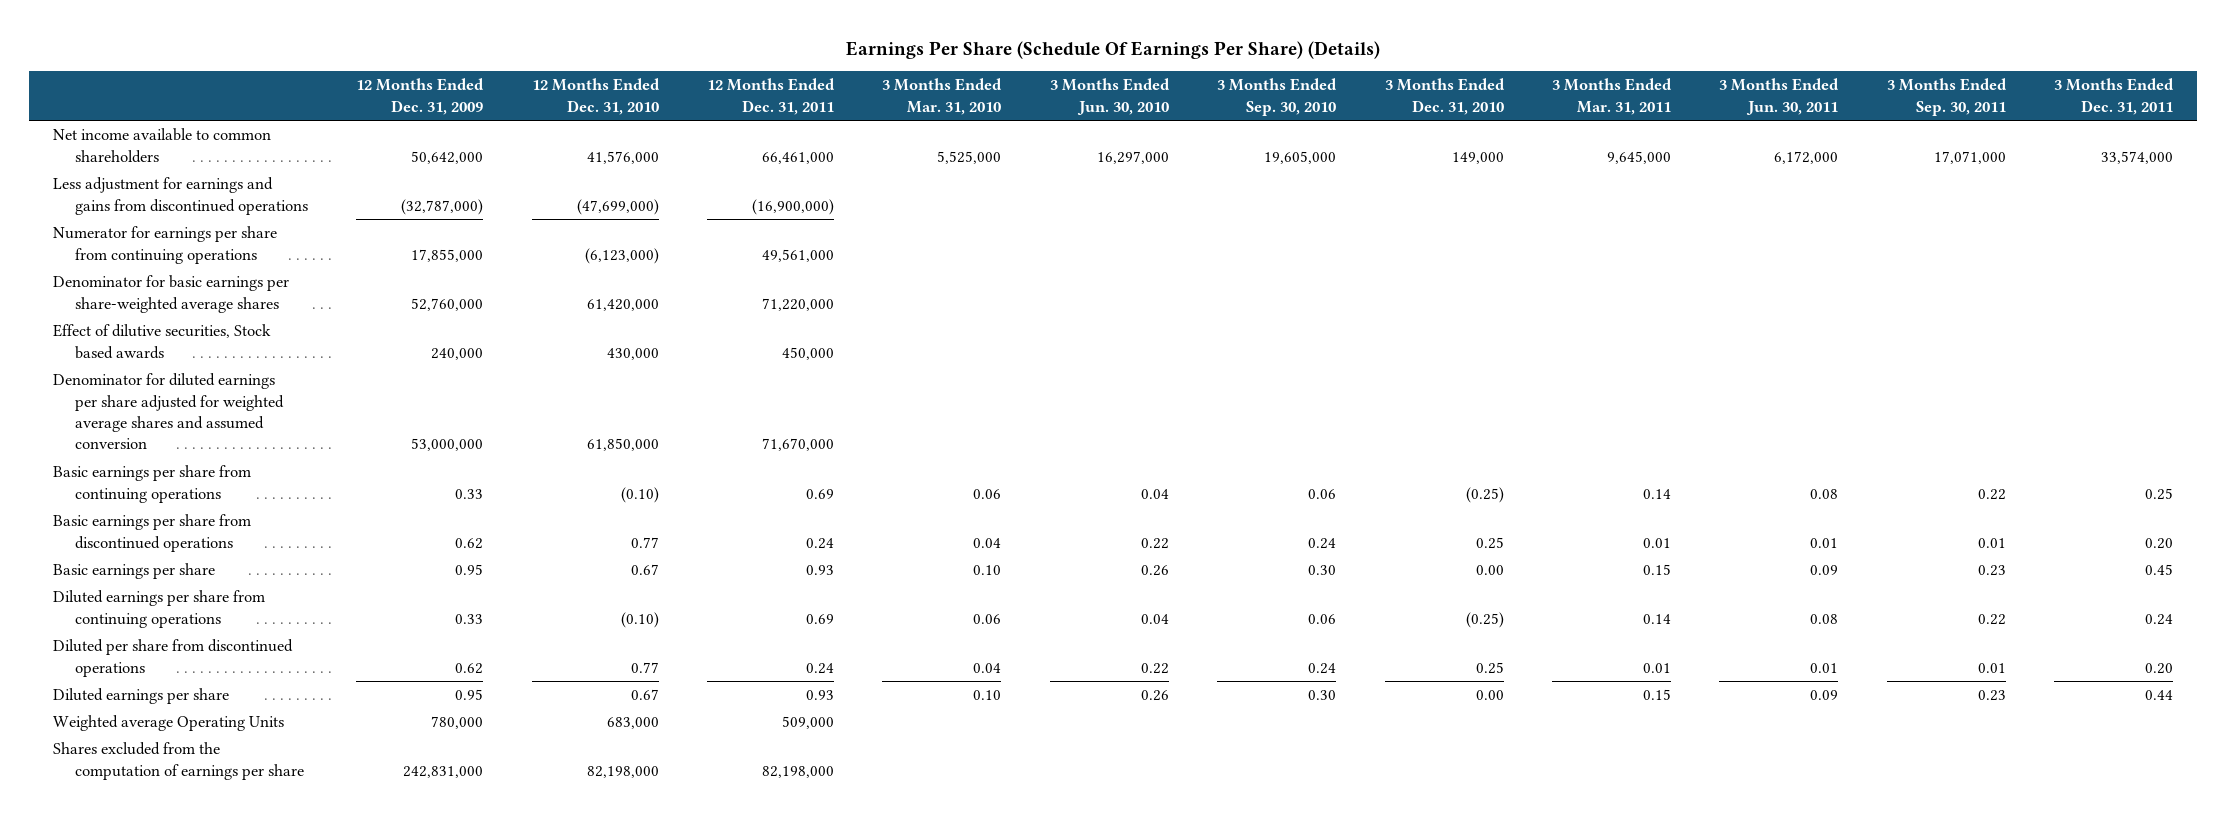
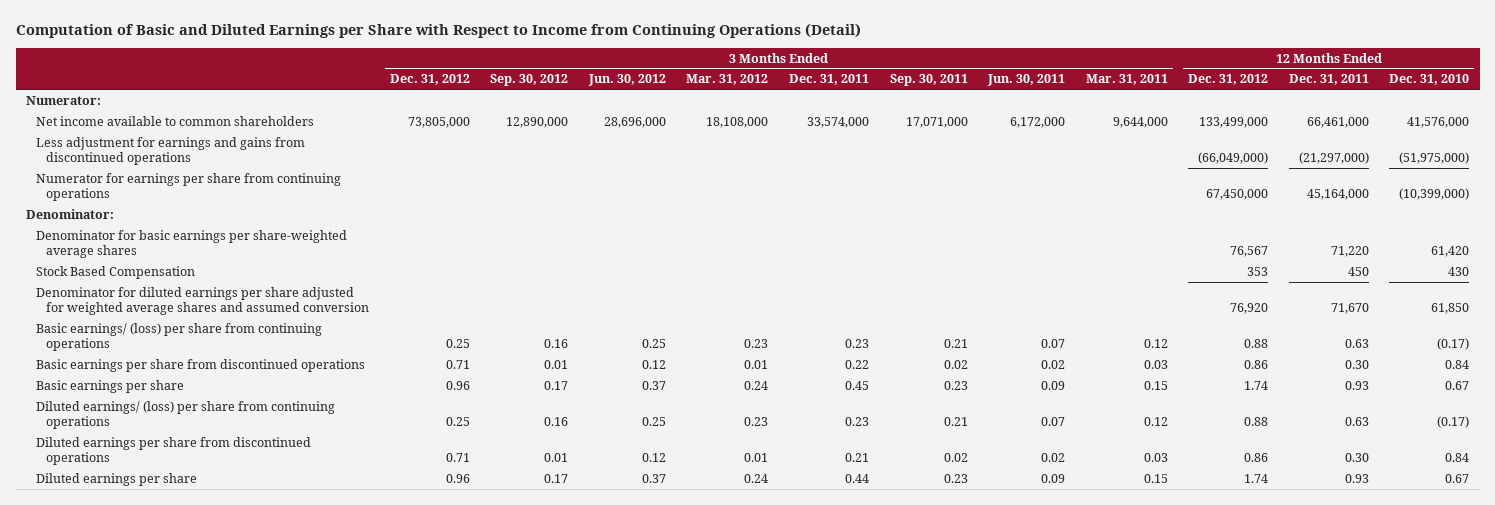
[846,40,1381,59] Earnings Per Share (Schedule Of Earnings Per Share) (Details) -> [15,23,861,39] Computation of Basic and Diluted Earnings per Share with Respect to Income from Continuing Operations (Detail)
[356,78,485,115] 12 Months Ended Dec. 31, 2009 -> none
[882,78,1003,115] 3 Months Ended Mar. 31, 2010 -> none
[1049,78,1170,115] 3 Months Ended Jun. 30, 2010 -> none
[1217,78,1338,116] 3 Months Ended Sep. 30, 2010 -> none
[1384,78,1505,115] 3 Months Ended Dec. 31, 2010 -> none
none -> [389,74,470,86] Dec. 31, 2012
none -> [490,74,569,87] Sep. 30, 2012
none -> [587,74,666,87] Jun. 30, 2012
none -> [686,74,769,86] Mar. 31, 2012
none -> [1188,74,1269,86] Dec. 31, 2012
none -> [25,95,101,105] Numerator:
[1607,150,1672,164] 9,645,000 -> [1112,116,1168,128] 9,644,000
[576,198,659,215] (47,699,000) -> [1399,151,1470,164] (51,975,000)
[752,198,835,215] (16,900,000) -> [1298,151,1369,164] (21,297,000)
[584,247,659,264] (6,123,000) -> [1399,187,1470,200] (10,399,000)
[762,248,835,262] 49,561,000 -> [1306,188,1369,200] 45,164,000
none -> [25,208,114,219] Denominator:
[586,298,659,311] 61,420,000 -> [1431,245,1470,257] 61,420
[762,297,835,311] 71,220,000 -> [1330,245,1369,257] 71,220
[52,324,271,359] Effect of dilutive securities, Stock based awards -> [36,265,196,279] Stock Based Compensation
[606,347,659,360] 430,000 -> [1448,266,1470,276] 430
[782,346,835,360] 450,000 -> [1347,266,1369,276] 450
[586,438,659,452] 61,850,000 -> [1431,302,1470,314] 61,850
[762,438,835,452] 71,670,000 -> [1330,302,1369,314] 71,670
[52,465,251,503] Basic earnings per share from continuing operations -> [36,322,323,351] Basic earnings/ (loss) per share from continuing operations
[620,486,659,503] (0.10) -> [1437,337,1470,350] (0.17)
[806,488,835,499] 0.69 -> [1344,338,1369,348] 0.63
[1643,488,1672,499] 0.14 -> [1143,338,1168,348] 0.12
[1810,488,1839,499] 0.08 -> [1041,338,1066,348] 0.07
[1977,488,2006,500] 0.22 -> [943,338,968,348] 0.21
[2145,487,2174,500] 0.25 -> [844,338,869,348] 0.23
[630,536,659,548] 0.77 -> [1445,359,1470,369] 0.84
[806,537,835,549] 0.24 -> [1344,359,1369,369] 0.30
[1643,537,1672,548] 0.01 -> [1143,359,1168,369] 0.03
[1810,537,1839,548] 0.01 -> [1041,359,1066,369] 0.02
[1977,537,2006,548] 0.01 -> [943,359,968,369] 0.02
[2145,537,2174,549] 0.20 -> [844,359,869,369] 0.22
[52,590,265,628] Diluted earnings per share from continuing operations -> [36,400,336,429] Diluted earnings/ (loss) per share from continuing operations
[620,611,659,628] (0.10) -> [1437,415,1470,428] (0.17)
[806,613,835,624] 0.69 -> [1344,416,1369,426] 0.63
[1643,613,1672,624] 0.14 -> [1143,416,1168,426] 0.12
[1810,613,1839,624] 0.08 -> [1041,416,1066,426] 0.07
[1977,613,2006,625] 0.22 -> [943,416,968,426] 0.21
[2145,613,2174,625] 0.24 -> [844,416,869,426] 0.23
[52,639,293,677] Diluted per share from discontinued operations -> [36,436,312,465] Diluted earnings per share from discontinued operations
[630,661,659,673] 0.77 -> [1445,452,1470,462] 0.84
[806,662,835,674] 0.24 -> [1344,452,1369,462] 0.30
[1643,662,1672,673] 0.01 -> [1143,452,1168,462] 0.03
[1810,662,1839,673] 0.01 -> [1041,452,1066,462] 0.02
[1977,662,2006,673] 0.01 -> [943,452,968,462] 0.02
[2145,662,2174,674] 0.20 -> [844,452,869,462] 0.21
[52,715,284,732] Weighted average Operating Units -> none
[52,742,304,780] Shares excluded from the computation of earnings per share -> none

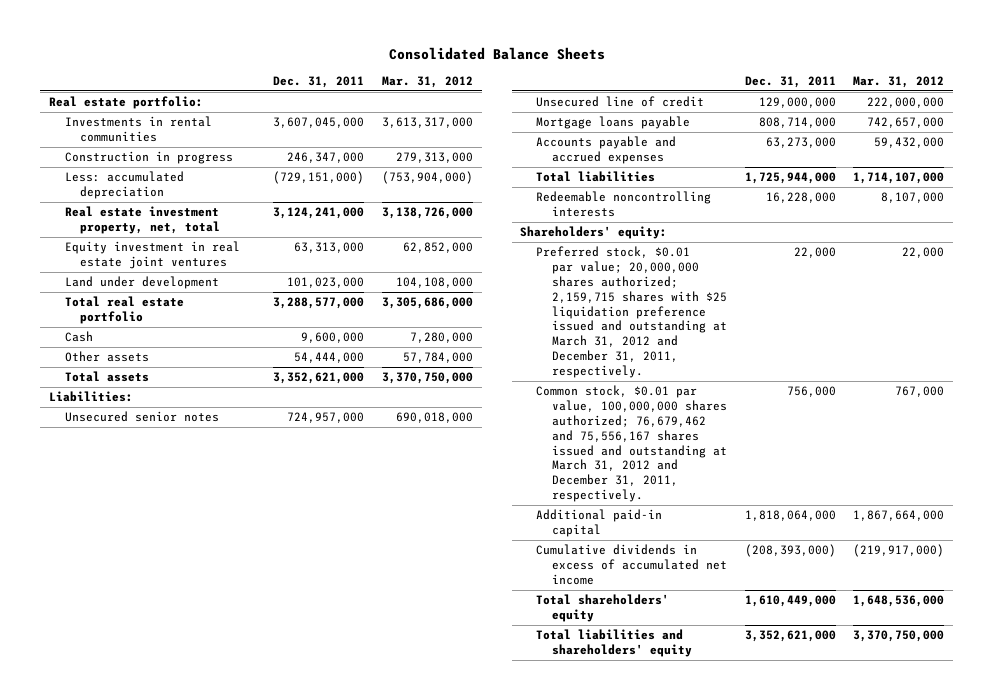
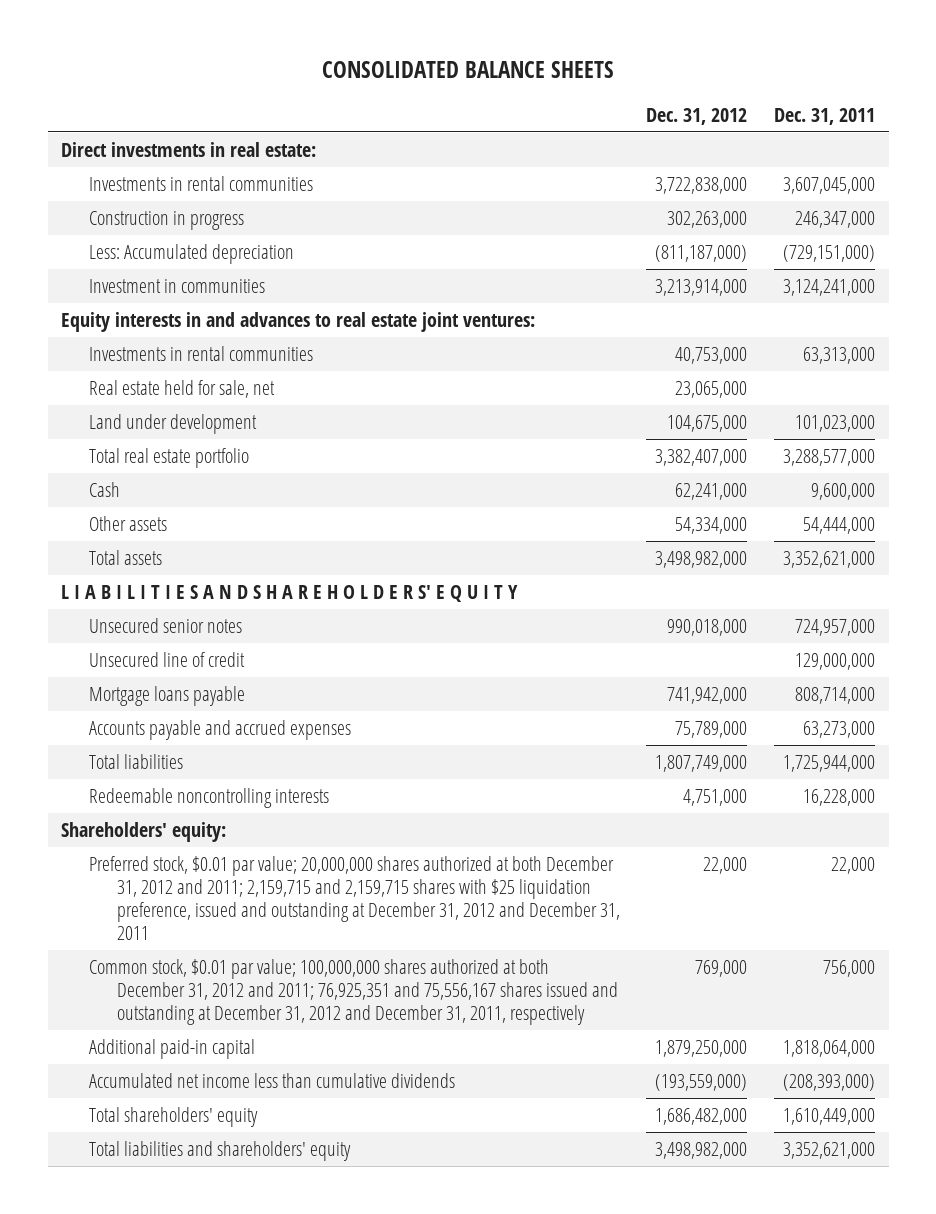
[388,46,605,60] Consolidated Balance Sheets -> [322,61,615,79] CONSOLIDATED BALANCE SHEETS
[381,75,473,88] Mar. 31, 2012 -> none
none -> [646,107,748,125] Dec. 31, 2012
[48,96,203,110] Real estate portfolio: -> [61,141,317,157] Direct investments in real estate:
[64,171,184,200] Less: accumulated depreciation -> [88,243,294,264] Less: Accumulated depreciation
[64,206,221,235] Real estate investment property, net, total -> [88,278,265,293] Investment in communities
none -> [61,311,536,332] Equity interests in and advances to real estate joint ventures:
[64,241,240,270] Equity investment in real estate joint ventures -> [88,345,313,361] Investments in rental communities
none -> [88,379,275,398] Real estate held for sale, net
[48,391,133,403] Liabilities: -> none
none -> [61,584,519,602] L I A B I L I T I E S A N D S H A R E H O L D E R S' E Q U I T Y
[536,246,728,378] Preferred stock, $0.01 par value; 20,000,000 shares authorized; 2,159,715 shares with $25 liquidation preference issued and outstanding at March 31, 2012 and December 31, 2011, respectively. -> [88,855,620,940] Preferred stock, $0.01 par value; 20,000,000 shares authorized at both December 31, 2012 and 2011; 2,159,715 and 2,159,715 shares with $25 liquidation preference, issued and outstanding at December 31, 2012 and December 31, 2011
[536,385,728,503] Common stock, $0.01 par value, 100,000,000 shares authorized; 76,679,462 and 75,556,167 shares issued and outstanding at March 31, 2012 and December 31, 2011, respectively. -> [88,958,618,1025] Common stock, $0.01 par value; 100,000,000 shares authorized at both December 31, 2012 and 2011; 76,925,351 and 75,556,167 shares issued and outstanding at December 31, 2012 and December 31, 2011, respectively
[536,544,728,585] Cumulative dividends in excess of accumulated net income -> [88,1072,455,1088] Accumulated net income less than cumulative dividends

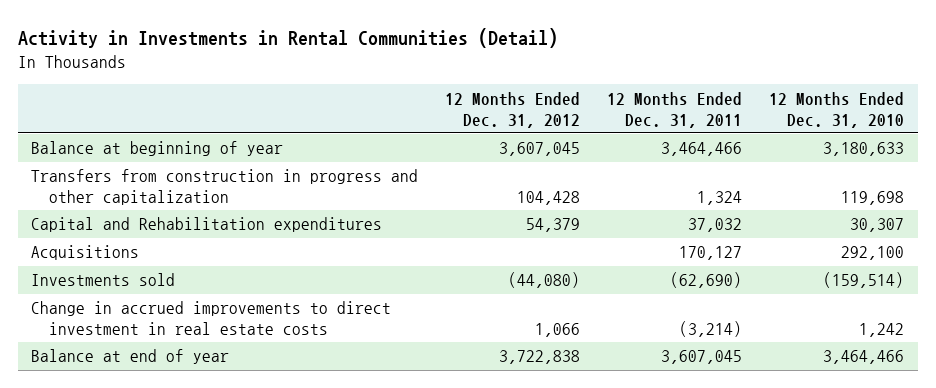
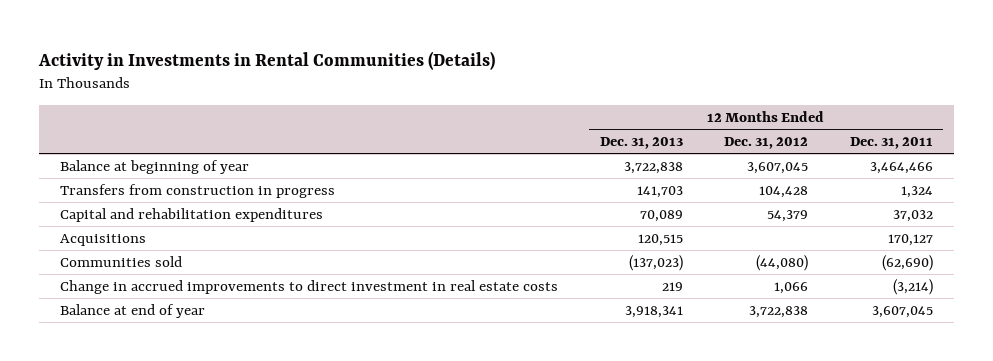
[17,28,558,49] Activity in Investments in Rental Communities (Detail) -> [38,50,496,70] Activity in Investments in Rental Communities (Details)
[769,91,905,128] 12 Months Ended Dec. 31, 2010 -> none
none -> [599,137,683,150] Dec. 31, 2013
[31,169,419,206] Transfers from construction in progress and other capitalization -> [60,183,336,198] Transfers from construction in progress
[31,217,383,233] Capital and Rehabilitation expenditures -> [60,207,324,222] Capital and rehabilitation expenditures
[31,273,176,287] Investments sold -> [60,255,183,267] Communities sold

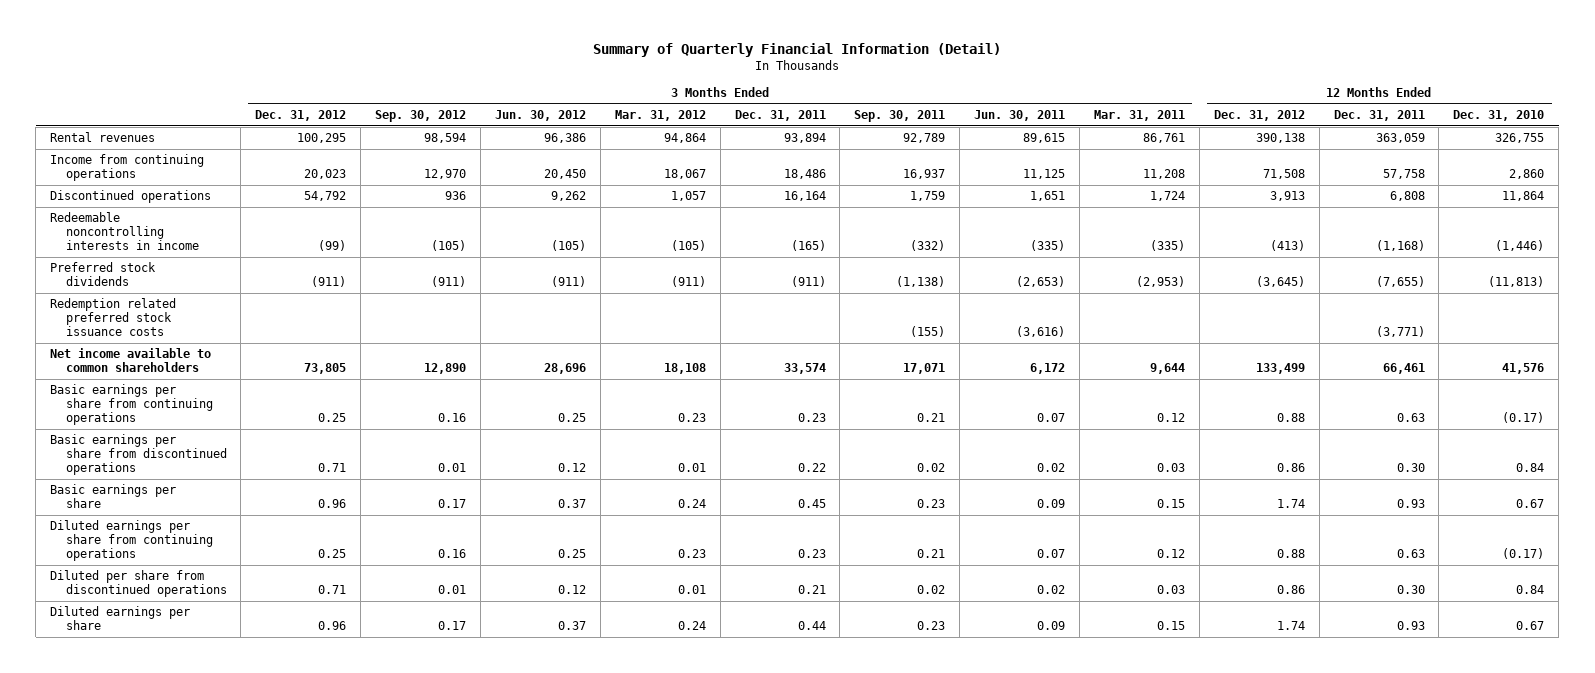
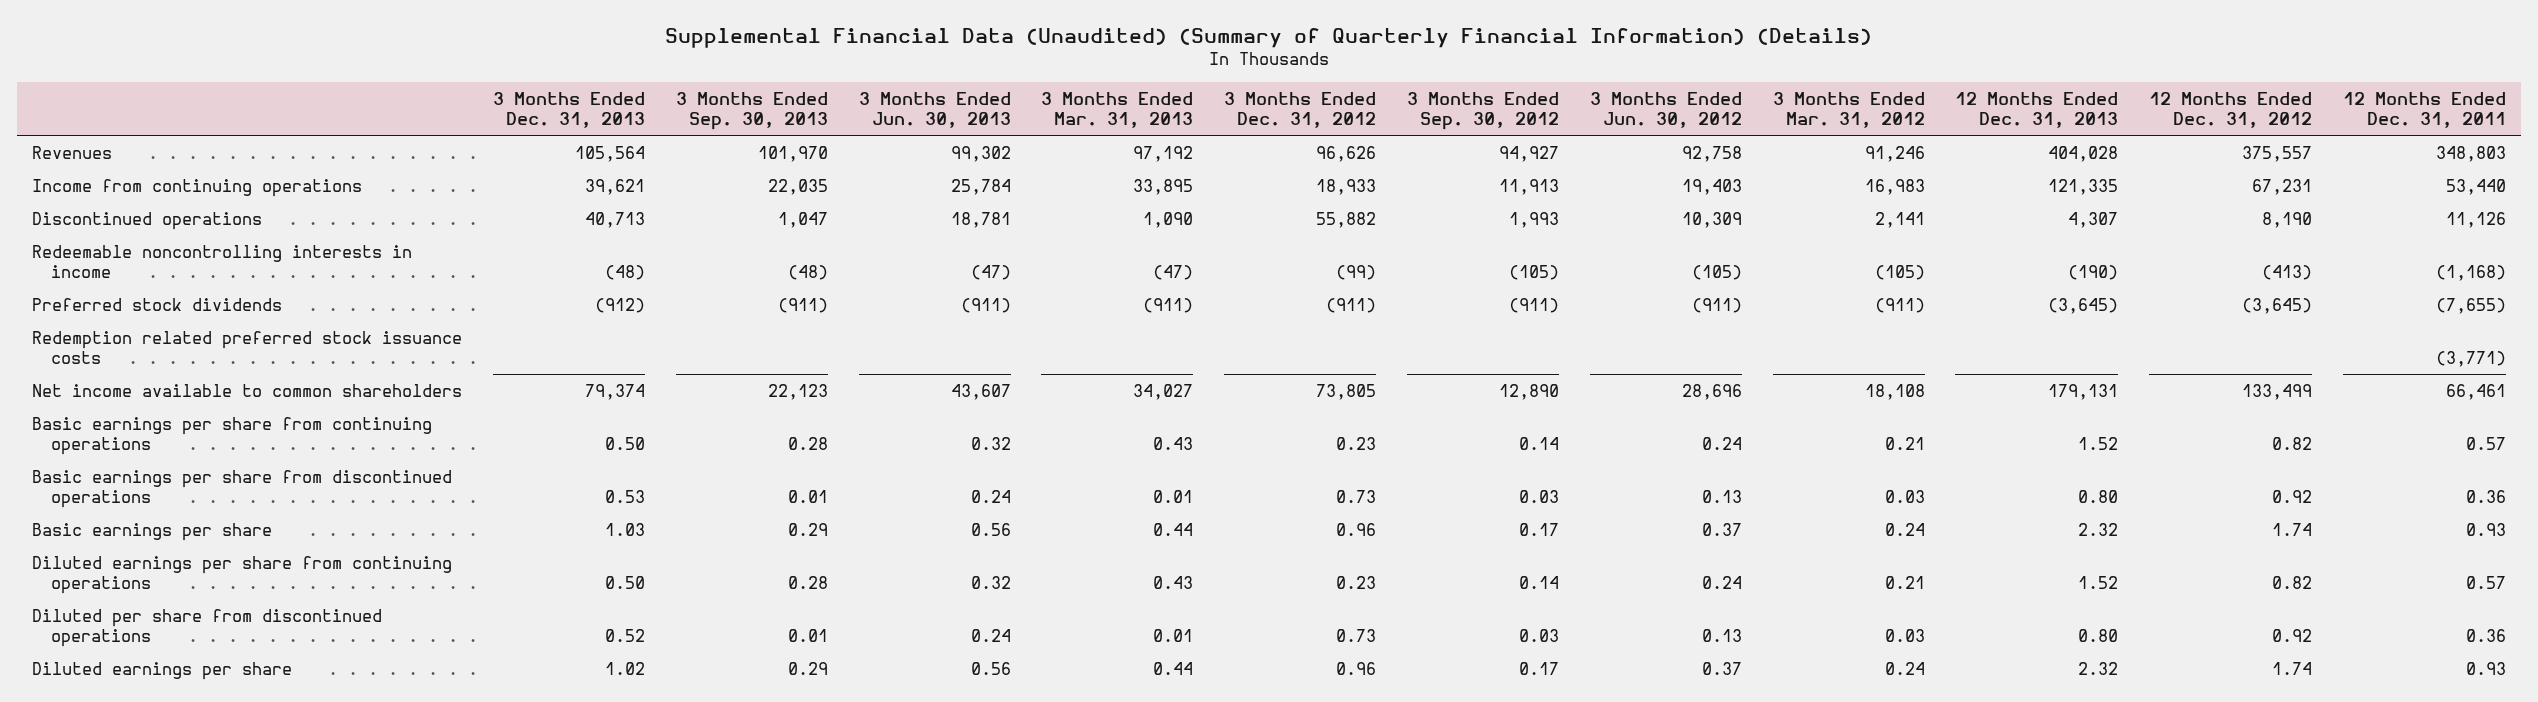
[593,43,1002,58] Summary of Quarterly Financial Information (Detail) -> [665,27,1873,48] Supplemental Financial Data (Unaudited) (Summary of Quarterly Financial Information) (Details)
[734,109,826,121] Dec. 31, 2011 -> none
[854,109,946,122] Sep. 30, 2011 -> none
[974,109,1066,121] Jun. 30, 2011 -> none
[1093,109,1185,121] Mar. 31, 2011 -> none
[1453,109,1545,121] Dec. 31, 2010 -> none
none -> [493,91,646,128] 3 Months Ended Dec. 31, 2013
none -> [675,91,828,130] 3 Months Ended Sep. 30, 2013
none -> [858,91,1011,128] 3 Months Ended Jun. 30, 2013
none -> [1041,91,1194,128] 3 Months Ended Mar. 31, 2013
none -> [1955,91,2119,128] 12 Months Ended Dec. 31, 2013
[50,132,156,143] Rental revenues -> [32,145,113,159] Revenues
[297,133,347,144] 100,295 -> [1316,145,1377,162] 96,626
[424,133,467,144] 98,594 -> [1499,145,1560,162] 94,927
[543,133,586,144] 96,386 -> [1681,145,1742,162] 92,758
[663,133,706,144] 94,864 -> [1864,145,1925,162] 91,246
[1255,133,1305,144] 390,138 -> [2242,145,2313,162] 375,557
[1375,133,1425,144] 363,059 -> [2435,145,2506,162] 348,803
[304,169,347,180] 20,023 -> [1316,178,1377,195] 18,933
[424,169,467,180] 12,970 -> [1499,178,1560,195] 11,913
[543,169,586,180] 20,450 -> [1681,178,1742,195] 19,403
[663,169,706,180] 18,067 -> [1864,178,1925,195] 16,983
[1262,169,1305,180] 71,508 -> [2252,178,2313,195] 67,231
[1382,169,1425,180] 57,758 -> [2445,178,2506,195] 53,440
[304,191,347,202] 54,792 -> [1316,211,1377,228] 55,882
[445,191,467,201] 936 -> [1509,211,1560,228] 1,993
[550,191,586,202] 9,262 -> [1681,211,1742,228] 10,309
[670,191,706,202] 1,057 -> [1874,211,1925,228] 2,141
[1269,191,1305,202] 3,913 -> [2262,211,2313,228] 8,190
[1389,191,1425,202] 6,808 -> [2445,211,2506,228] 11,126
[318,413,347,423] 0.25 -> [1336,437,1377,451] 0.23
[438,413,467,423] 0.16 -> [1519,437,1560,451] 0.14
[557,413,586,423] 0.25 -> [1701,437,1742,451] 0.24
[677,413,706,423] 0.23 -> [1884,437,1925,451] 0.21
[1276,413,1305,423] 0.88 -> [2272,437,2313,451] 0.82
[1396,413,1425,423] 0.63 -> [2465,437,2506,451] 0.57
[318,463,347,473] 0.71 -> [1336,490,1377,504] 0.73
[438,463,467,473] 0.01 -> [1519,490,1560,504] 0.03
[557,463,586,473] 0.12 -> [1701,490,1742,504] 0.13
[677,463,706,473] 0.01 -> [1884,490,1925,504] 0.03
[1276,463,1305,473] 0.86 -> [2272,490,2313,504] 0.92
[1396,463,1425,473] 0.30 -> [2465,490,2506,504] 0.36
[318,549,347,559] 0.25 -> [1336,576,1377,590] 0.23
[438,549,467,559] 0.16 -> [1519,576,1560,590] 0.14
[557,549,586,559] 0.25 -> [1701,576,1742,590] 0.24
[677,549,706,559] 0.23 -> [1884,576,1925,590] 0.21
[1276,549,1305,559] 0.88 -> [2272,576,2313,590] 0.82
[1396,549,1425,559] 0.63 -> [2465,576,2506,590] 0.57
[318,585,347,595] 0.71 -> [1336,629,1377,643] 0.73
[438,585,467,595] 0.01 -> [1519,629,1560,643] 0.03
[557,585,586,595] 0.12 -> [1701,629,1742,643] 0.13
[677,585,706,595] 0.01 -> [1884,629,1925,643] 0.03
[1276,585,1305,595] 0.86 -> [2272,629,2313,643] 0.92
[1396,585,1425,595] 0.30 -> [2465,629,2506,643] 0.36

